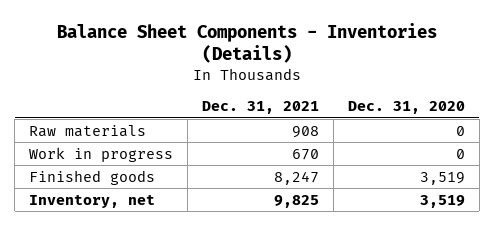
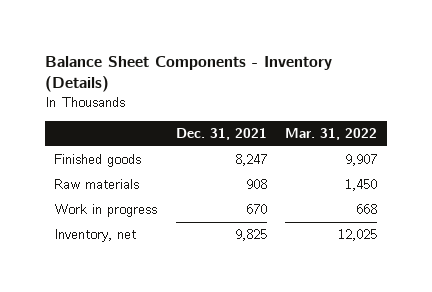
[56,22,437,64] Balance Sheet Components - Inventories (Details) -> [45,55,333,93] Balance Sheet Components - Inventory (Details)
[347,101,465,115] Dec. 31, 2020 -> none
none -> [285,127,378,140] Mar. 31, 2022
[29,169,156,185] Finished goods -> [54,154,142,168] Finished goods

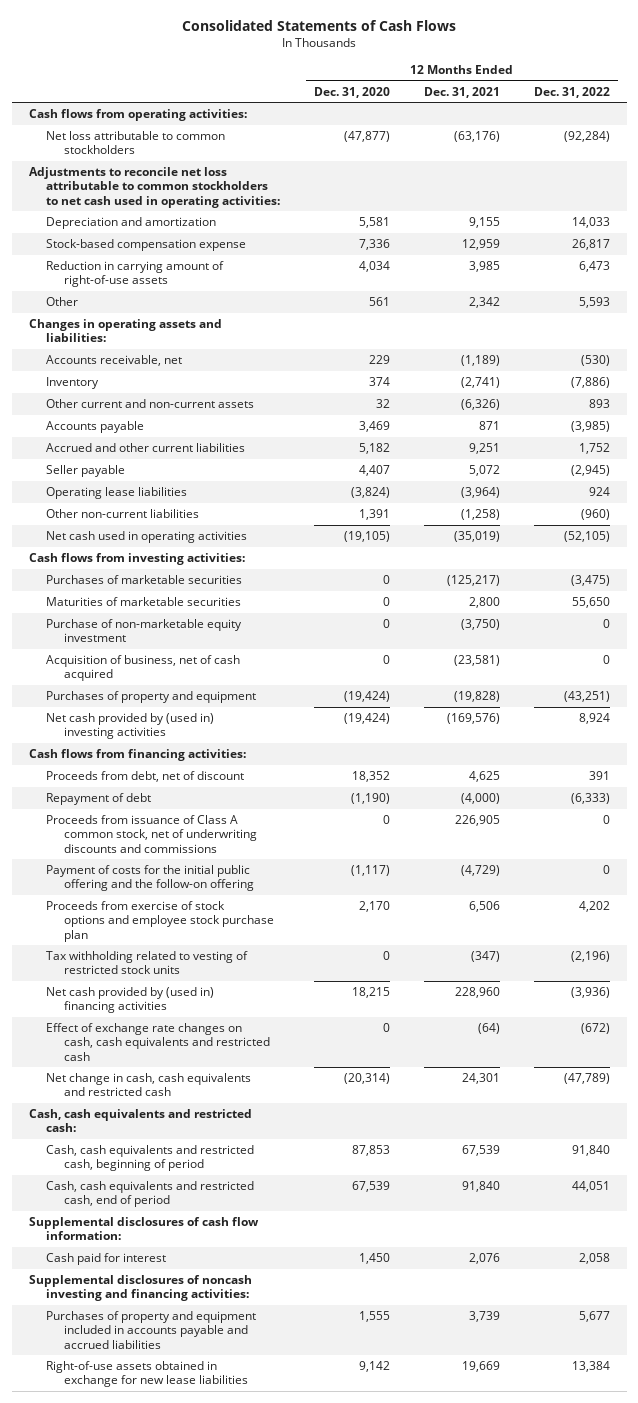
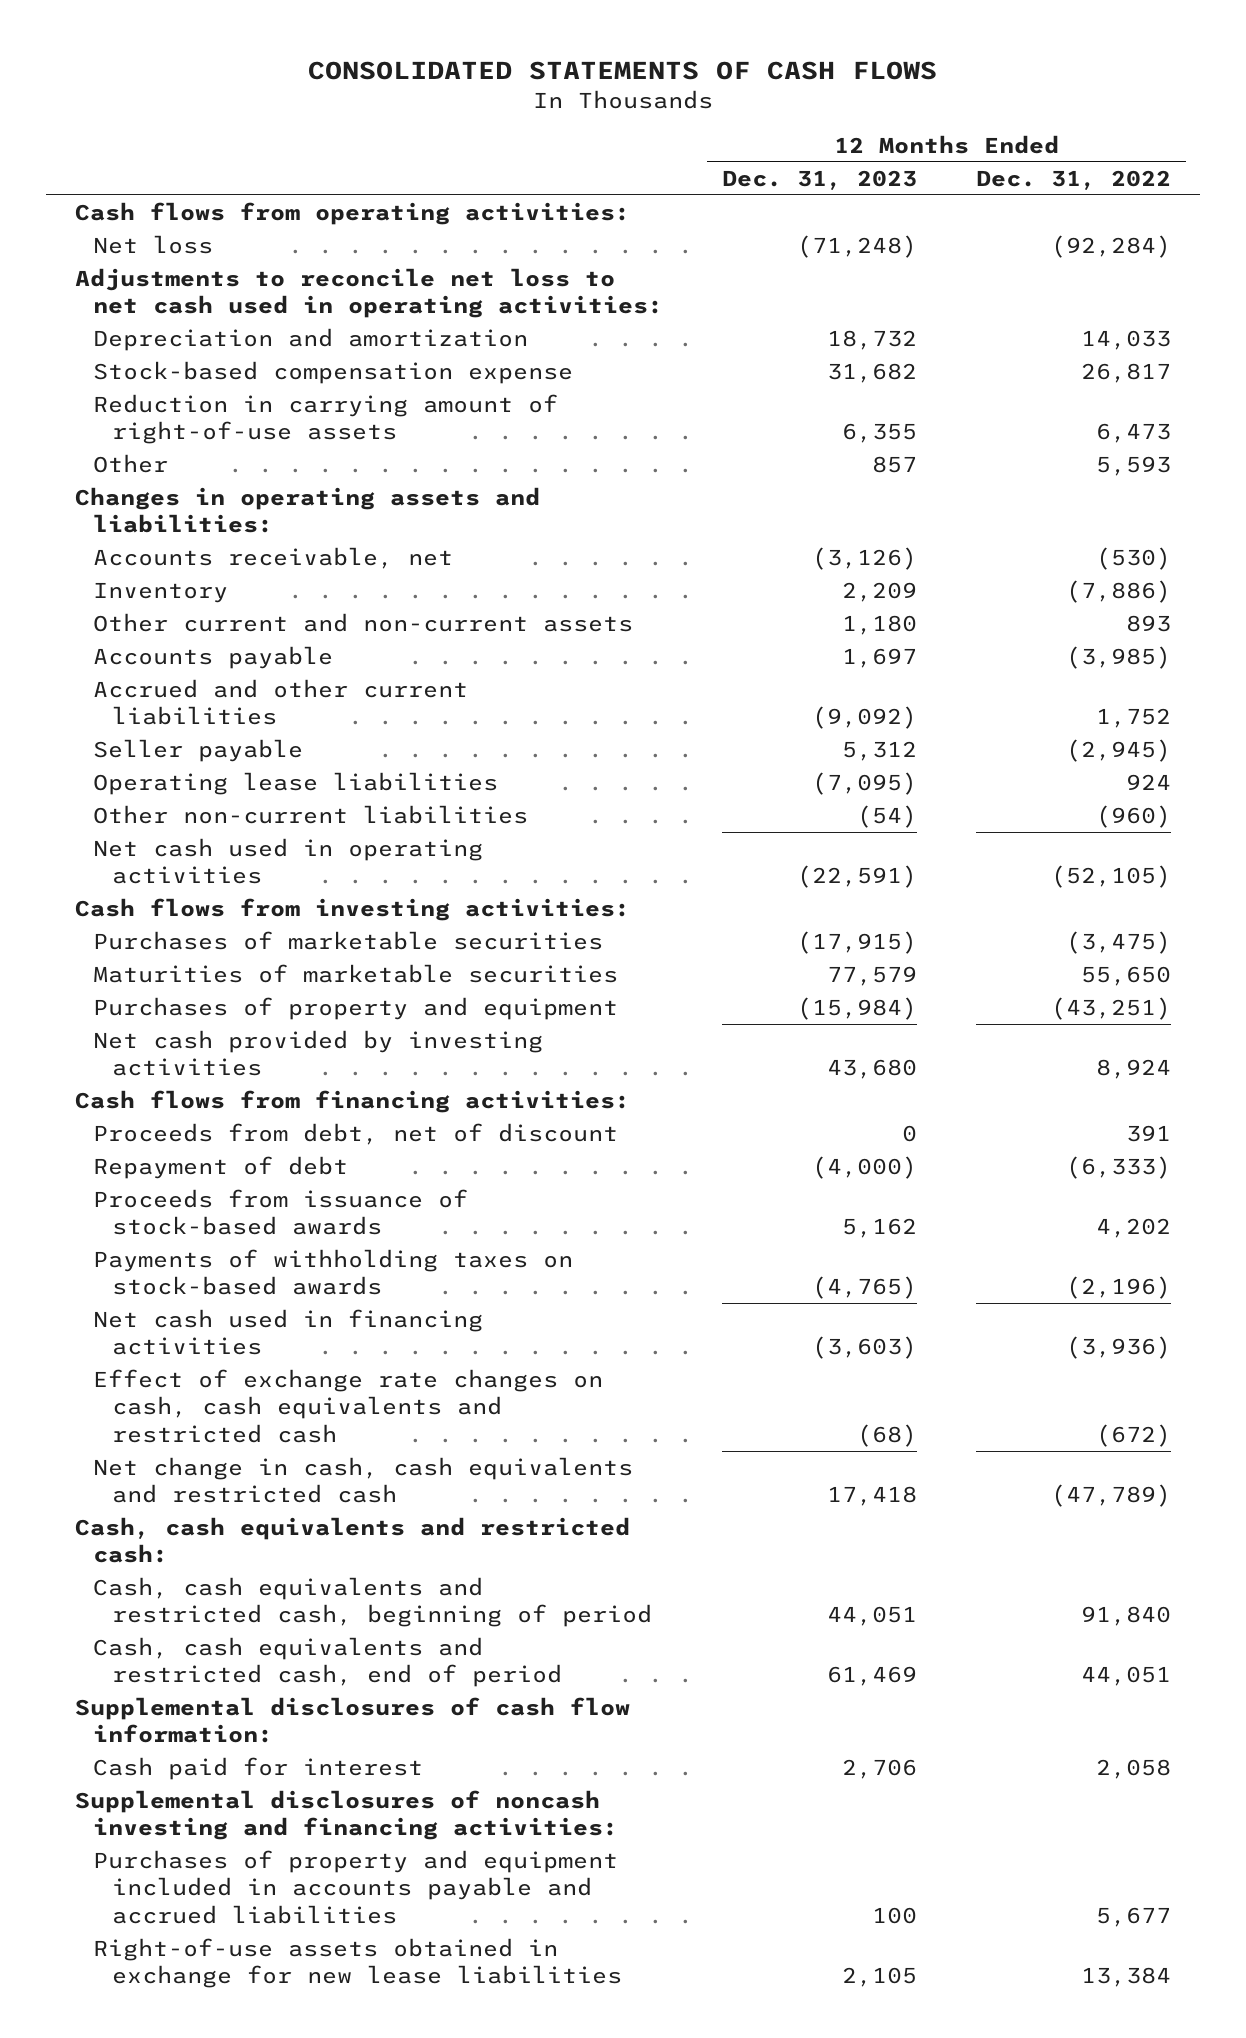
[182,19,457,31] Consolidated Statements of Cash Flows -> [308,60,938,80] CONSOLIDATED STATEMENTS OF CASH FLOWS
[314,86,391,98] Dec. 31, 2020 -> none
[423,86,500,98] Dec. 31, 2021 -> none
none -> [722,169,918,190] Dec. 31, 2023
[46,131,226,155] Net loss attributable to common stockholders -> [93,234,214,254] Net loss
[28,167,281,208] Adjustments to reconcile net loss attributable to common stockholders to net cash used in operating activities: -> [75,267,664,319] Adjustments to reconcile net loss to net cash used in operating activities:
[46,619,243,643] Purchase of non-marketable equity investment -> none
[46,655,241,682] Acquisition of business, net of cash acquired -> none
[46,713,215,740] Net cash provided by (used in) investing activities -> [93,1029,544,1077] Net cash provided by investing activities
[46,815,257,853] Proceeds from issuance of Class A common stock, net of underwriting discounts and commissions -> none
[46,865,254,892] Payment of costs for the initial public offering and the follow-on offering -> none
[46,901,274,942] Proceeds from exercise of stock options and employee stock purchase plan -> [93,1188,469,1236] Proceeds from issuance of stock-based awards
[46,951,249,975] Tax withholding related to vesting of restricted stock units -> [93,1248,574,1296] Payments of withholding taxes on stock-based awards
[46,987,215,1014] Net cash provided by (used in) financing activities -> [93,1308,484,1356] Net cash used in financing activities

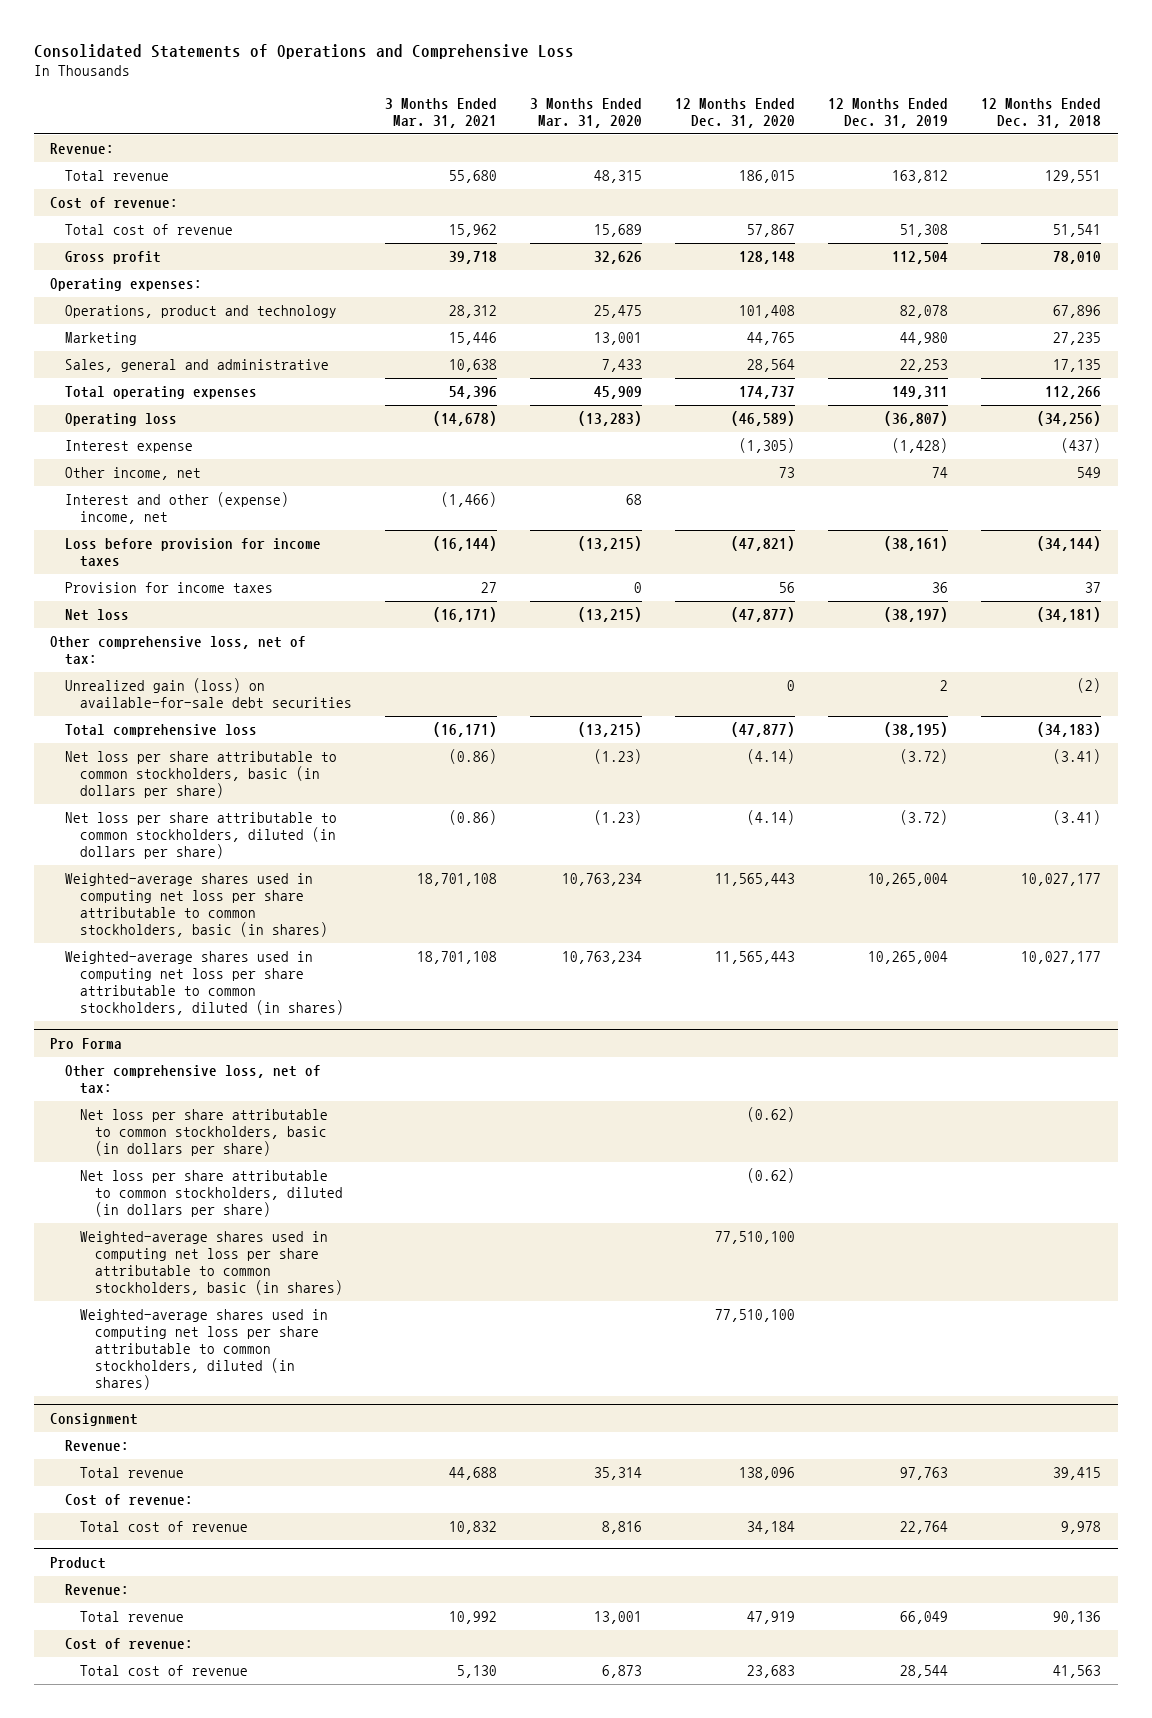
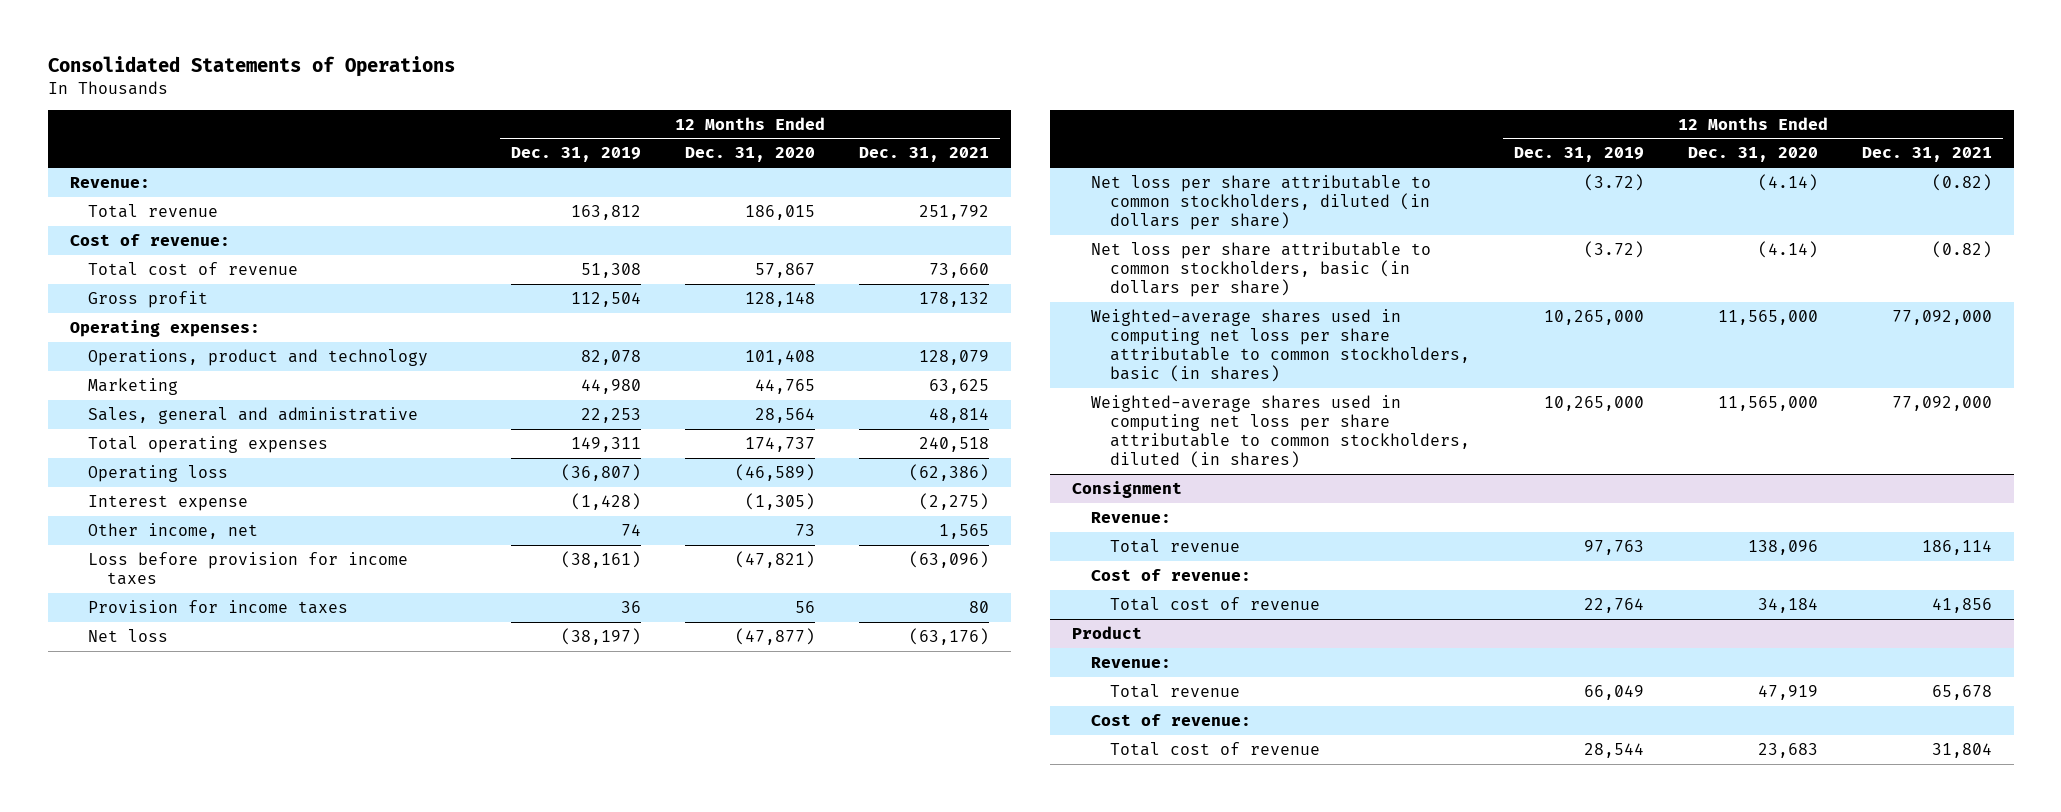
[33,44,574,60] Consolidated Statements of Operations and Comprehensive Loss -> [47,56,455,78] Consolidated Statements of Operations
[385,97,498,128] 3 Months Ended Mar. 31, 2021 -> none
[530,97,643,128] 3 Months Ended Mar. 31, 2020 -> none
[981,97,1102,128] 12 Months Ended Dec. 31, 2018 -> none
none -> [858,147,989,163] Dec. 31, 2021
[65,492,290,525] Interest and other (expense) income, net -> none
[50,636,307,666] Other comprehensive loss, net of tax: -> none
[65,678,353,709] Unrealized gain (loss) on available-for-sale debt securities -> none
[65,724,258,738] Total comprehensive loss -> none
[50,1037,123,1049] Pro Forma -> none
[65,1065,322,1095] Other comprehensive loss, net of tax: -> none
[80,1109,329,1157] Net loss per share attributable to common stockholders, basic (in dollars per share) -> none
[80,1170,344,1218] Net loss per share attributable to common stockholders, diluted (in dollars per share) -> none
[80,1231,344,1296] Weighted-average shares used in computing net loss per share attributable to common stockholders, basic (in shares) -> none
[80,1309,329,1391] Weighted-average shares used in computing net loss per share attributable to common stockholders, diluted (in shares) -> none
[65,751,338,799] Net loss per share attributable to common stockholders, basic (in dollars per share) -> [1091,241,1432,297] Net loss per share attributable to common stockholders, basic (in dollars per share)
[715,873,796,887] 11,565,443 -> [1717,309,1818,325] 11,565,000
[868,873,949,887] 10,265,004 -> [1543,309,1644,325] 10,265,000
[715,951,796,965] 11,565,443 -> [1717,395,1818,411] 11,565,000
[868,951,949,965] 10,265,004 -> [1543,395,1644,411] 10,265,000

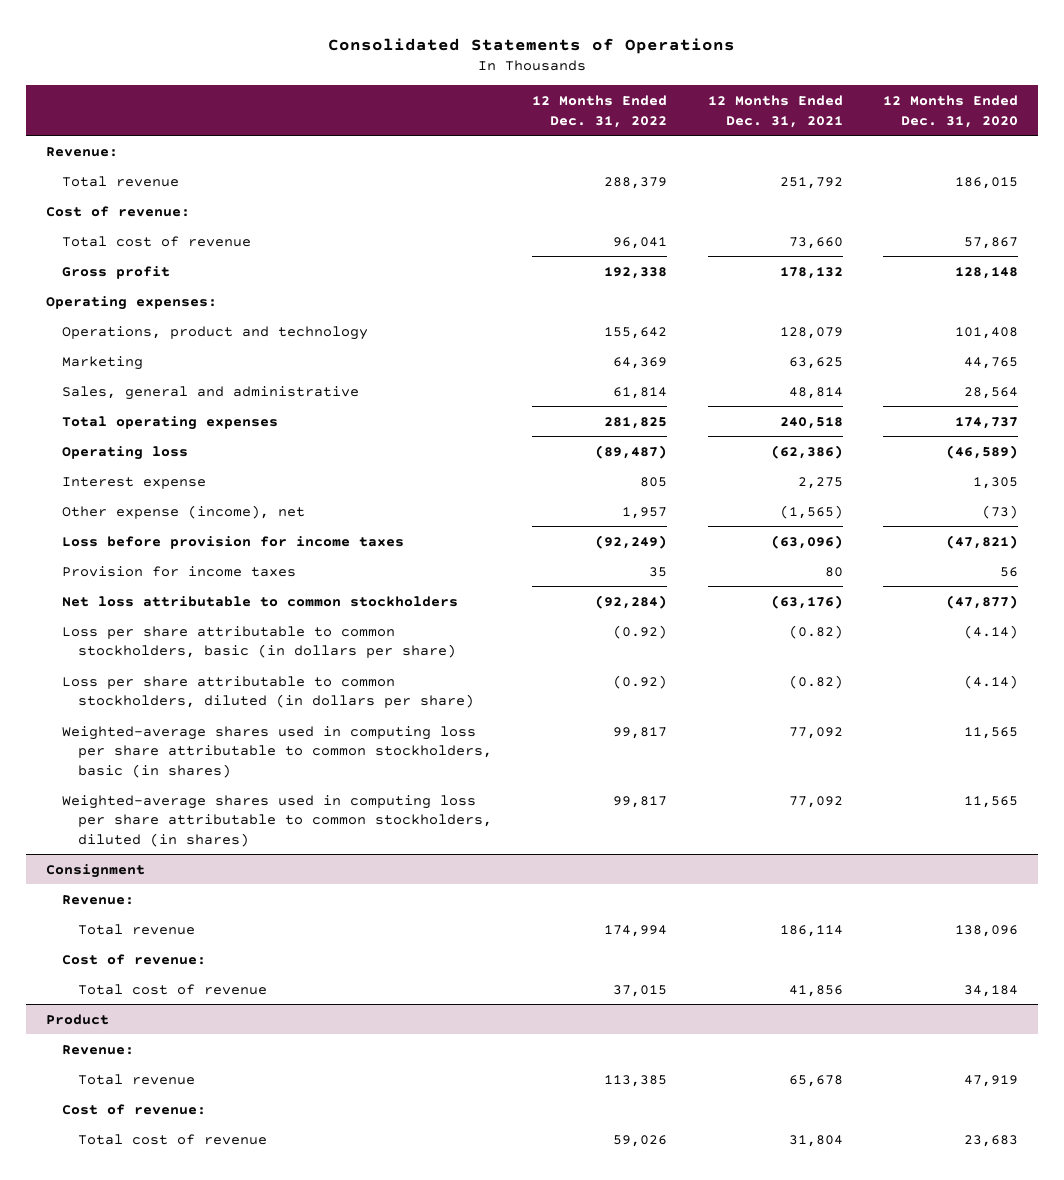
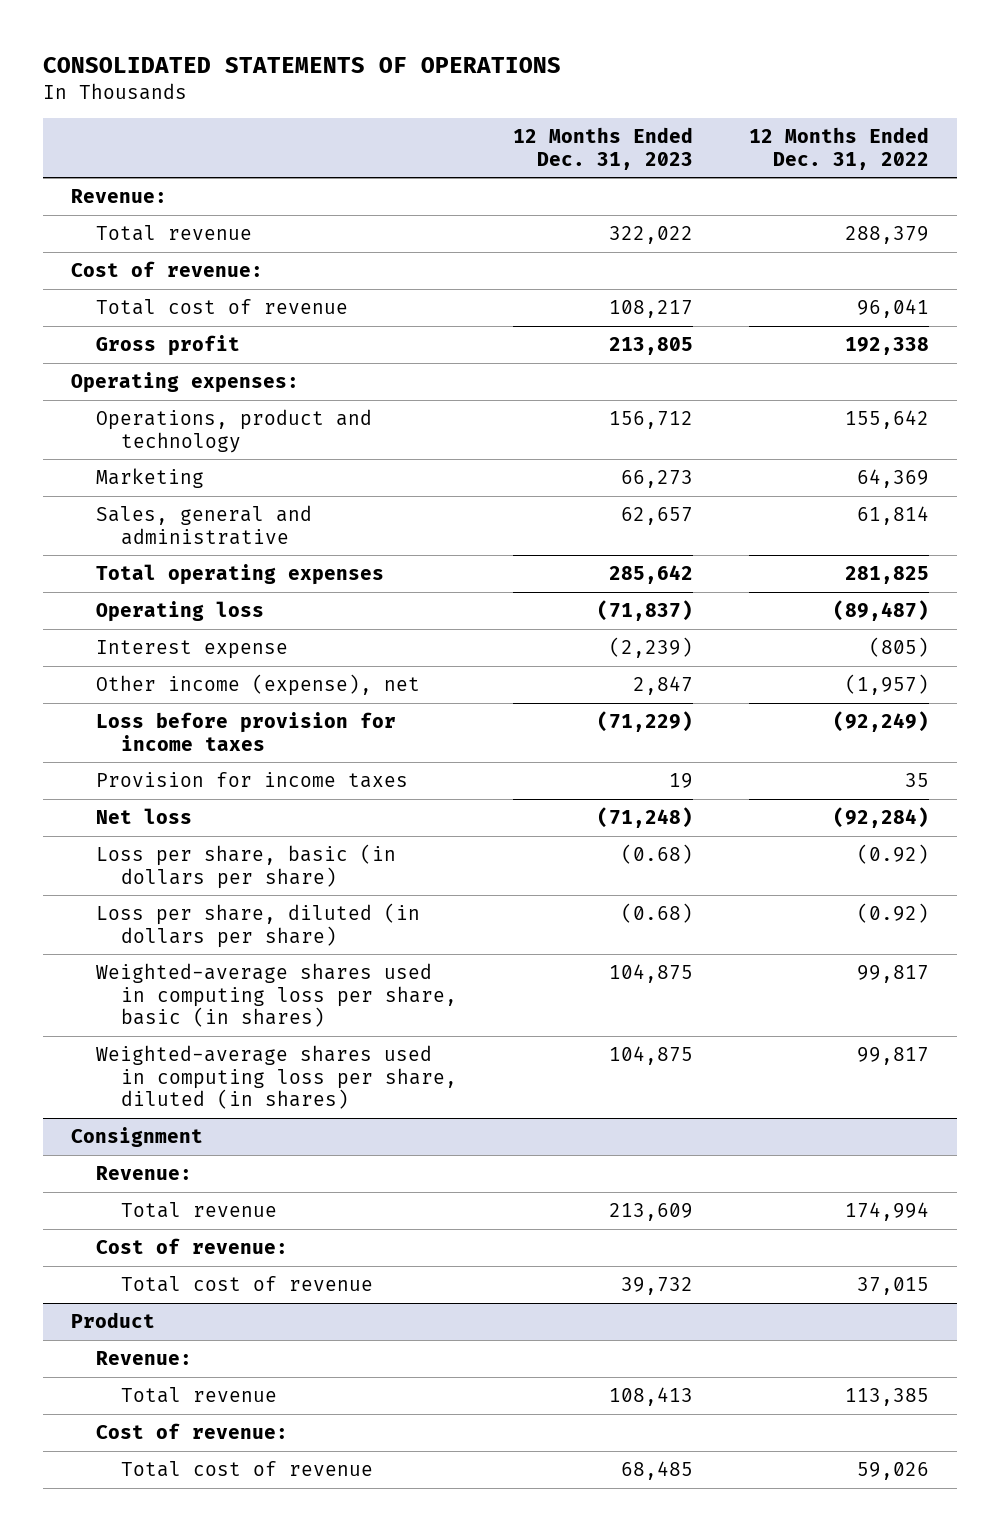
[328,37,736,54] Consolidated Statements of Operations -> [43,57,562,74] CONSOLIDATED STATEMENTS OF OPERATIONS
[707,95,843,128] 12 Months Ended Dec. 31, 2021 -> none
[882,95,1018,128] 12 Months Ended Dec. 31, 2020 -> none
none -> [513,127,694,170] 12 Months Ended Dec. 31, 2023
[640,476,668,487] 805 -> [869,637,930,658] (805)
[62,504,306,519] Other expense (income), net -> [96,674,421,697] Other income (expense), net
[622,506,668,519] 1,957 -> [845,674,930,696] (1,957)
[62,595,459,607] Net loss attributable to common stockholders -> [96,808,193,825] Net loss
[62,625,456,659] Loss per share attributable to common stockholders, basic (in dollars per share) -> [96,844,397,889] Loss per share, basic (in dollars per share)
[62,675,474,709] Loss per share attributable to common stockholders, diluted (in dollars per share) -> [96,903,421,948] Loss per share, diluted (in dollars per share)
[62,725,492,778] Weighted-average shares used in computing loss per share attributable to common stockholders, basic (in shares) -> [96,963,458,1028] Weighted-average shares used in computing loss per share, basic (in shares)
[62,794,492,847] Weighted-average shares used in computing loss per share attributable to common stockholders, diluted (in shares) -> [96,1045,458,1110] Weighted-average shares used in computing loss per share, diluted (in shares)

